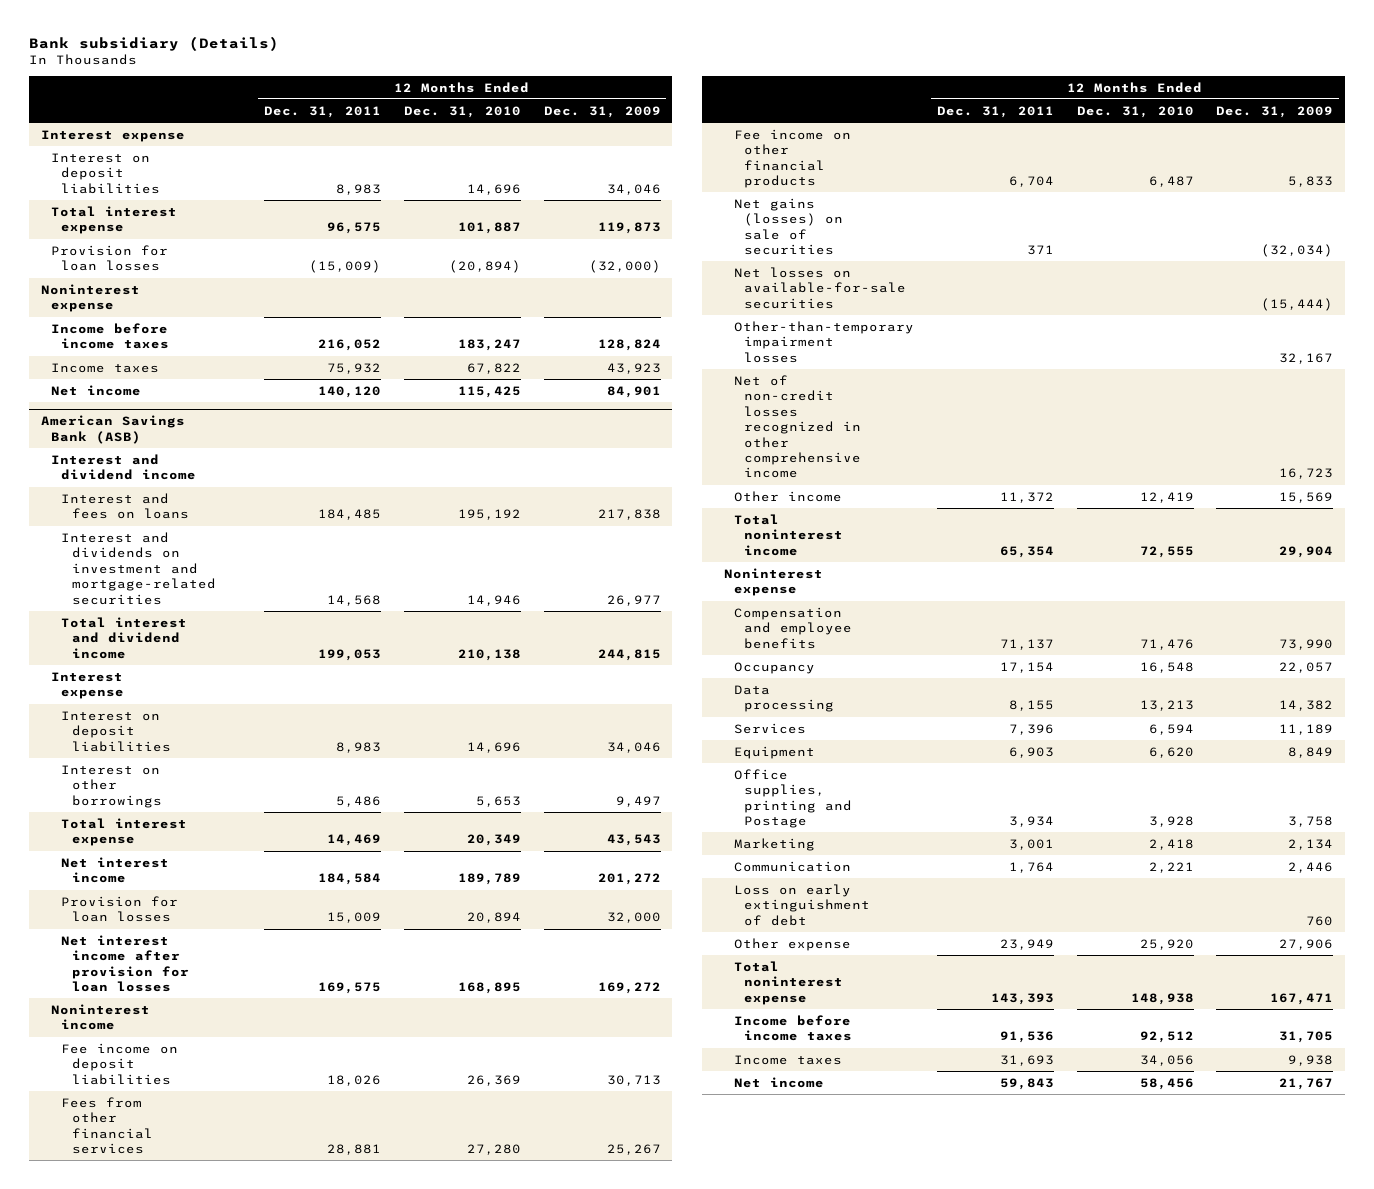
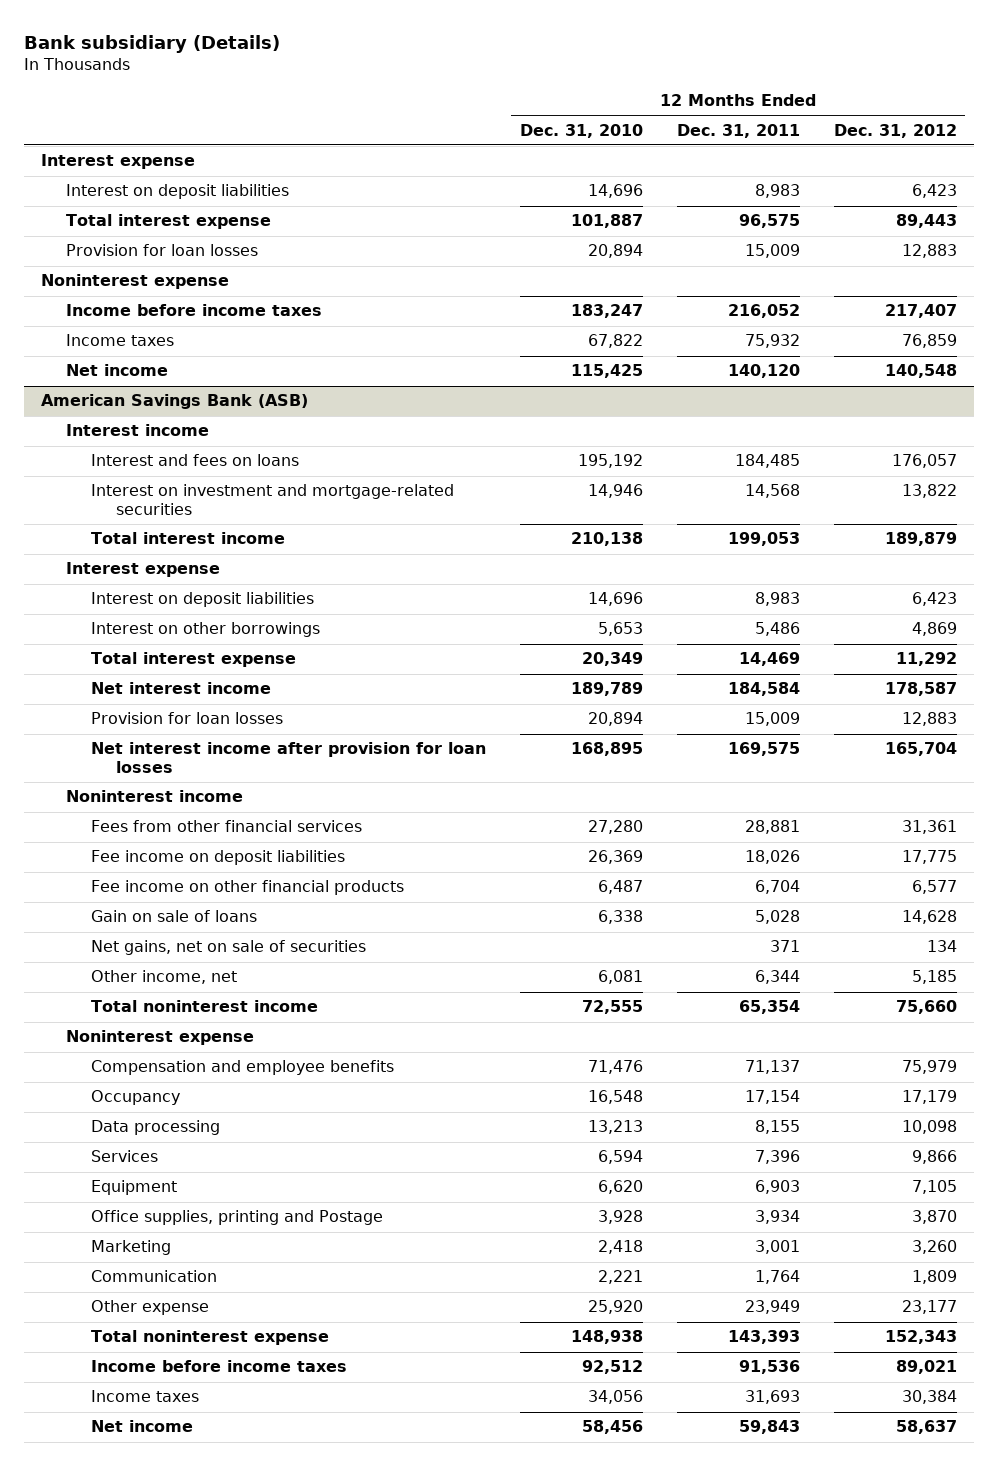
[543,105,661,118] Dec. 31, 2009 -> none
none -> [833,123,957,138] Dec. 31, 2012
[309,260,382,274] (15,009) -> [744,244,800,259] 15,009
[448,260,521,274] (20,894) -> [587,244,643,259] 20,894
[50,453,197,481] Interest and dividend income -> [66,424,210,437] Interest income
[61,531,216,605] Interest and dividends on investment and mortgage-related securities -> [90,484,454,515] Interest on investment and mortgage-related securities
[61,616,188,659] Total interest and dividend income -> [90,532,285,545] Total interest income
[61,1042,179,1085] Fee income on deposit liabilities -> [90,850,345,866] Fee income on deposit liabilities
[734,266,907,309] Net losses on available-for-sale securities -> none
[734,320,915,363] Other-than-temporary impairment losses -> none
[734,374,862,479] Net of non-credit losses recognized in other comprehensive income -> none
none -> [90,910,257,923] Gain on sale of loans
[734,197,844,256] Net gains (losses) on sale of securities -> [90,940,366,956] Net gains, net on sale of securities
[734,490,843,502] Other income -> [90,970,237,985] Other income, net
[999,491,1054,503] 11,372 -> [754,970,800,985] 6,344
[1139,491,1194,503] 12,419 -> [597,970,643,985] 6,081
[734,883,871,926] Loss on early extinguishment of debt -> none

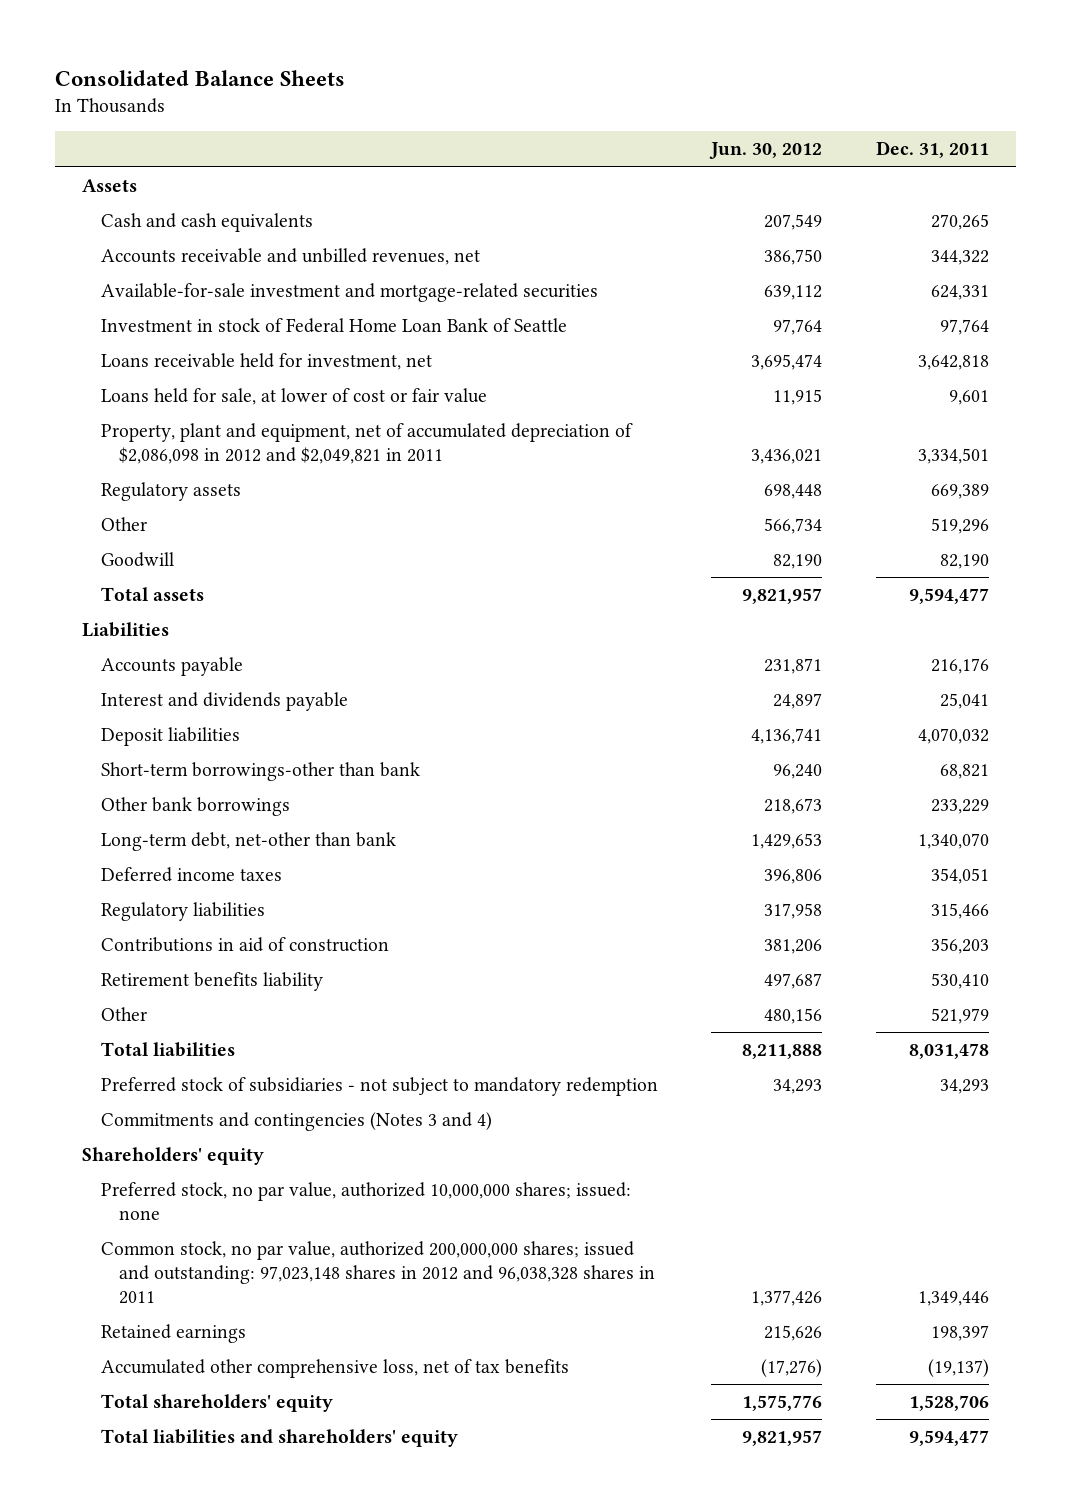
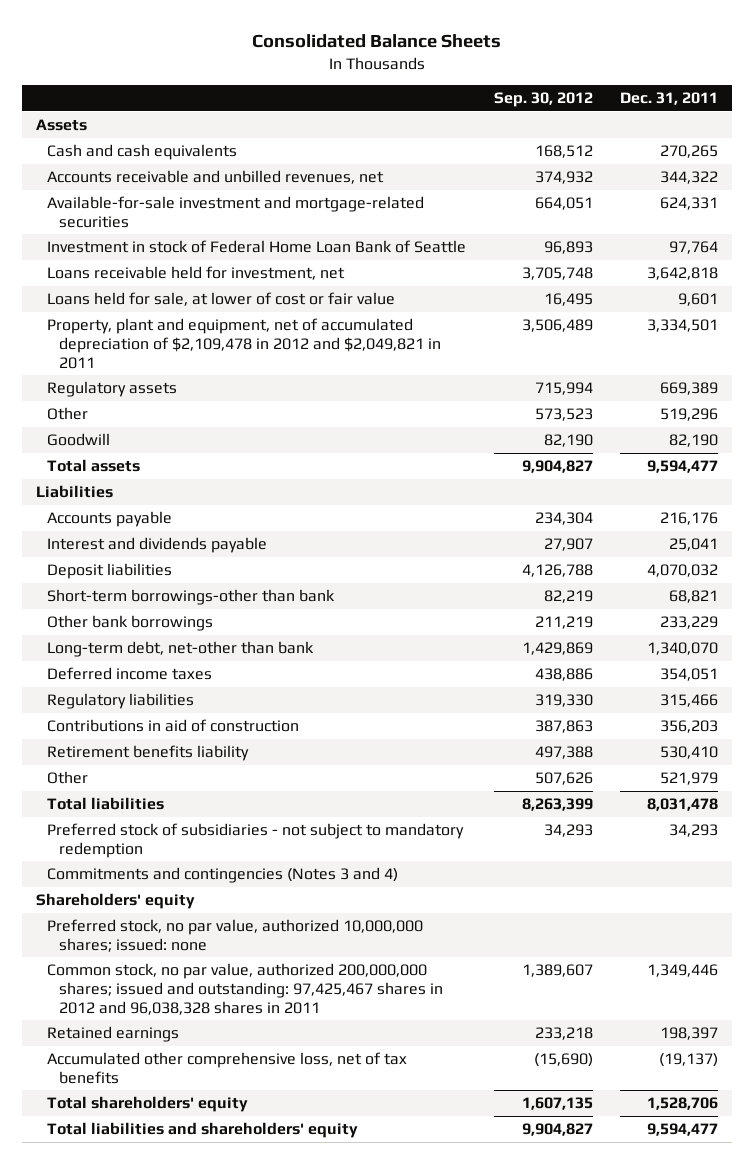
[709,142,823,160] Jun. 30, 2012 -> none
none -> [493,92,593,108] Sep. 30, 2012
[100,422,633,464] Property, plant and equipment, net of accumulated depreciation of $2,086,098 in 2012 and $2,049,821 in 2011 -> [47,317,441,369] Property, plant and equipment, net of accumulated depreciation of $2,109,478 in 2012 and $2,049,821 in 2011
[100,1240,656,1304] Common stock, no par value, authorized 200,000,000 shares; issued and outstanding: 97,023,148 shares in 2012 and 96,038,328 shares in 2011 -> [47,962,443,1015] Common stock, no par value, authorized 200,000,000 shares; issued and outstanding: 97,425,467 shares in 2012 and 96,038,328 shares in 2011

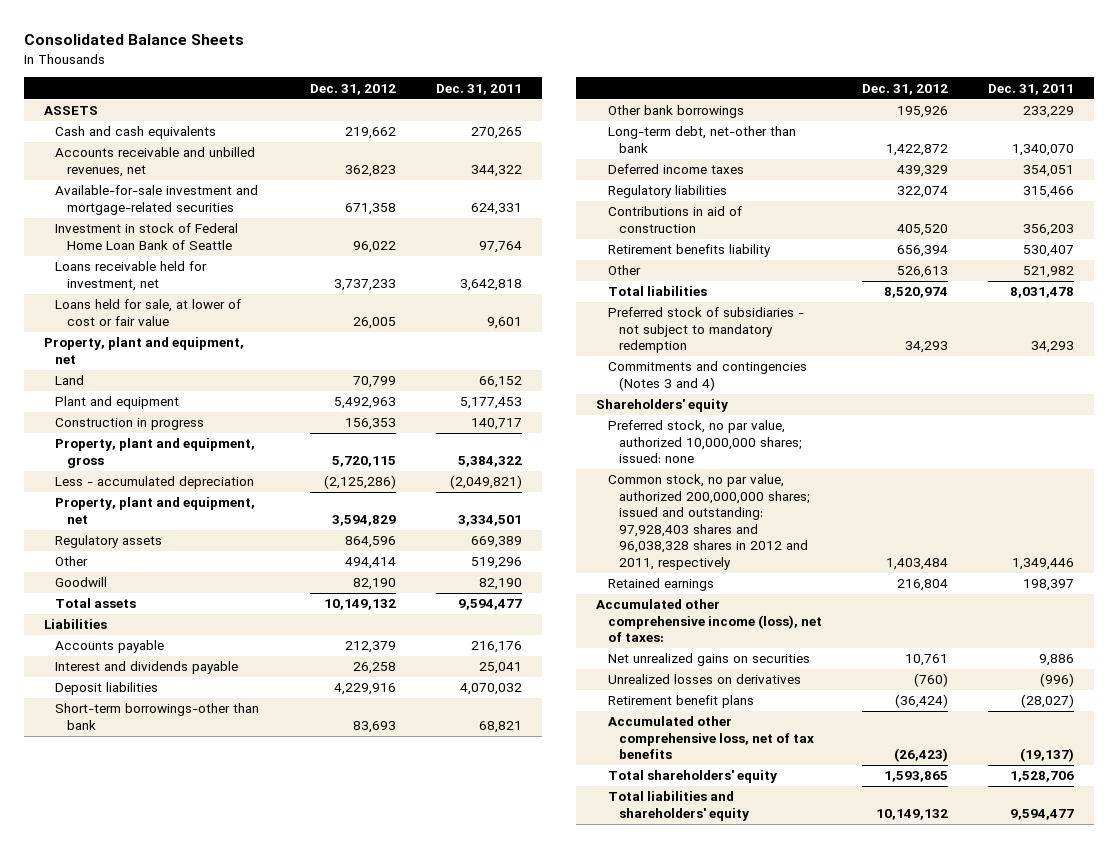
[493,92,593,108] Sep. 30, 2012 -> none
none -> [309,83,396,95] Dec. 31, 2012
[35,118,87,131] Assets -> [44,106,99,116] ASSETS
none -> [44,337,245,364] Property, plant and equipment, net
none -> [55,375,85,386] Land
none -> [55,396,180,410] Plant and equipment
none -> [55,418,205,431] Construction in progress
none -> [55,438,256,468] Property, plant and equipment, gross
none -> [55,476,255,490] Less - accumulated depreciation
[47,317,441,369] Property, plant and equipment, net of accumulated depreciation of $2,109,478 in 2012 and $2,049,821 in 2011 -> [55,497,256,524] Property, plant and equipment, net
[660,745,719,759] 530,410 -> [1022,245,1074,258] 530,407
[660,771,719,785] 521,979 -> [1022,266,1074,279] 521,982
[47,962,443,1015] Common stock, no par value, authorized 200,000,000 shares; issued and outstanding: 97,425,467 shares in 2012 and 96,038,328 shares in 2011 -> [607,474,810,570] Common stock, no par value, authorized 200,000,000 shares; issued and outstanding: 97,928,403 shares and 96,038,328 shares in 2012 and 2011, respectively
none -> [596,599,822,643] Accumulated other comprehensive income (loss), net of taxes:
none -> [607,653,810,667] Net unrealized gains on securities
none -> [607,674,801,685] Unrealized losses on derivatives
none -> [607,695,754,709] Retirement benefit plans

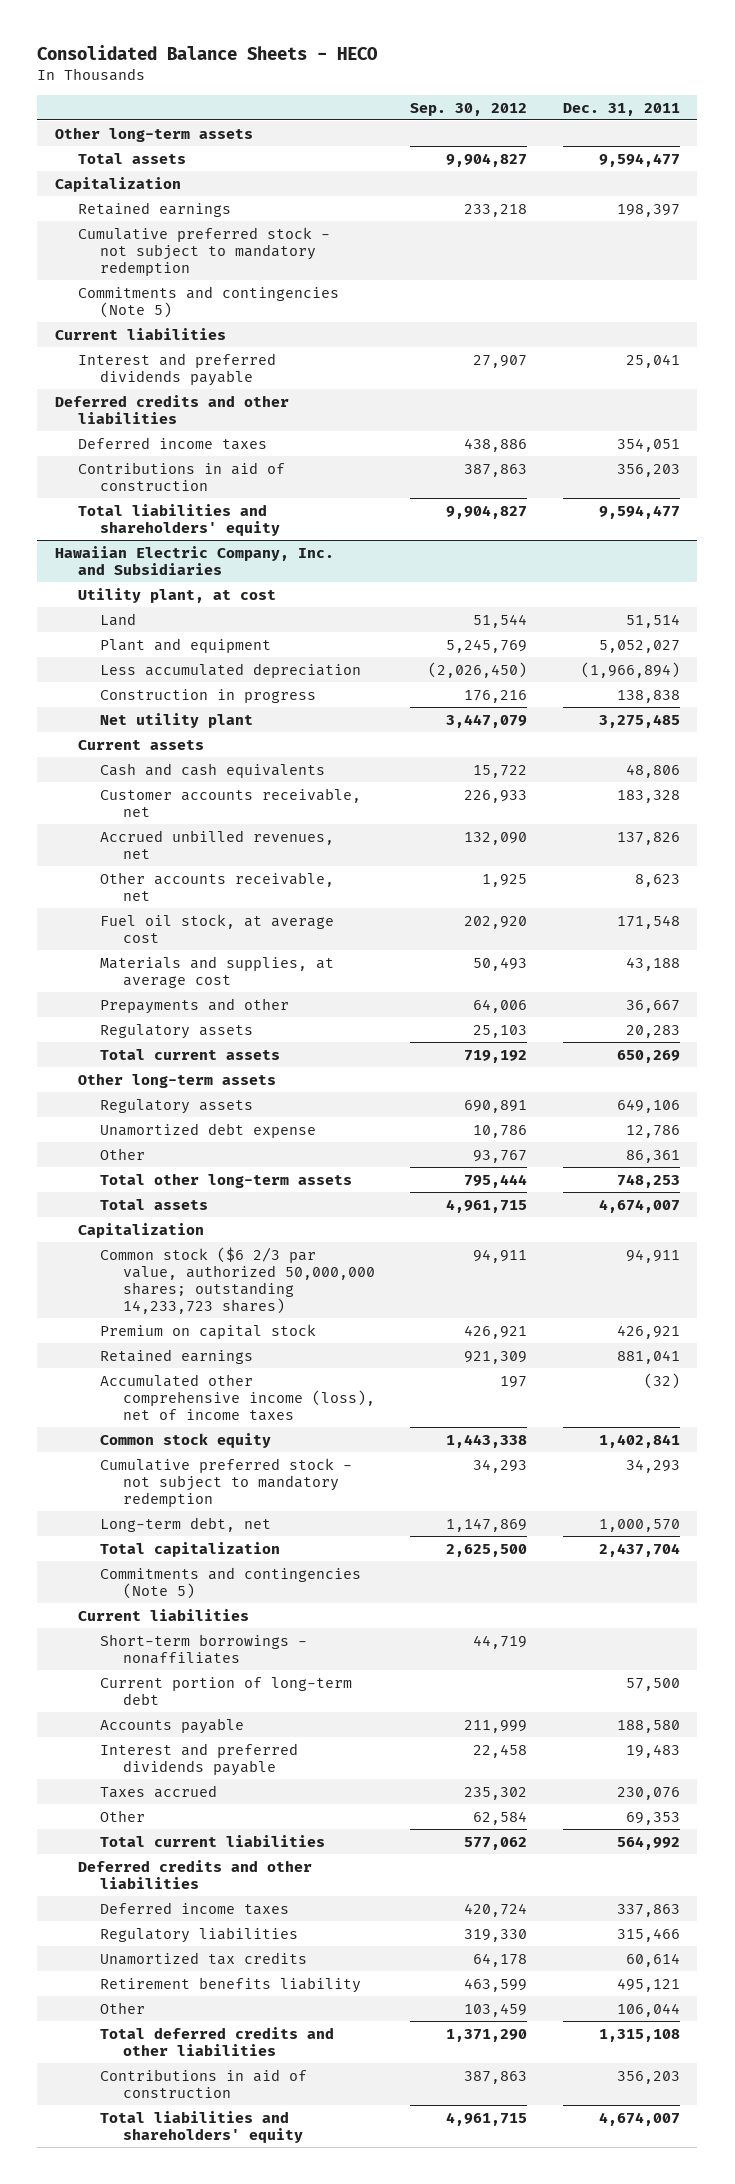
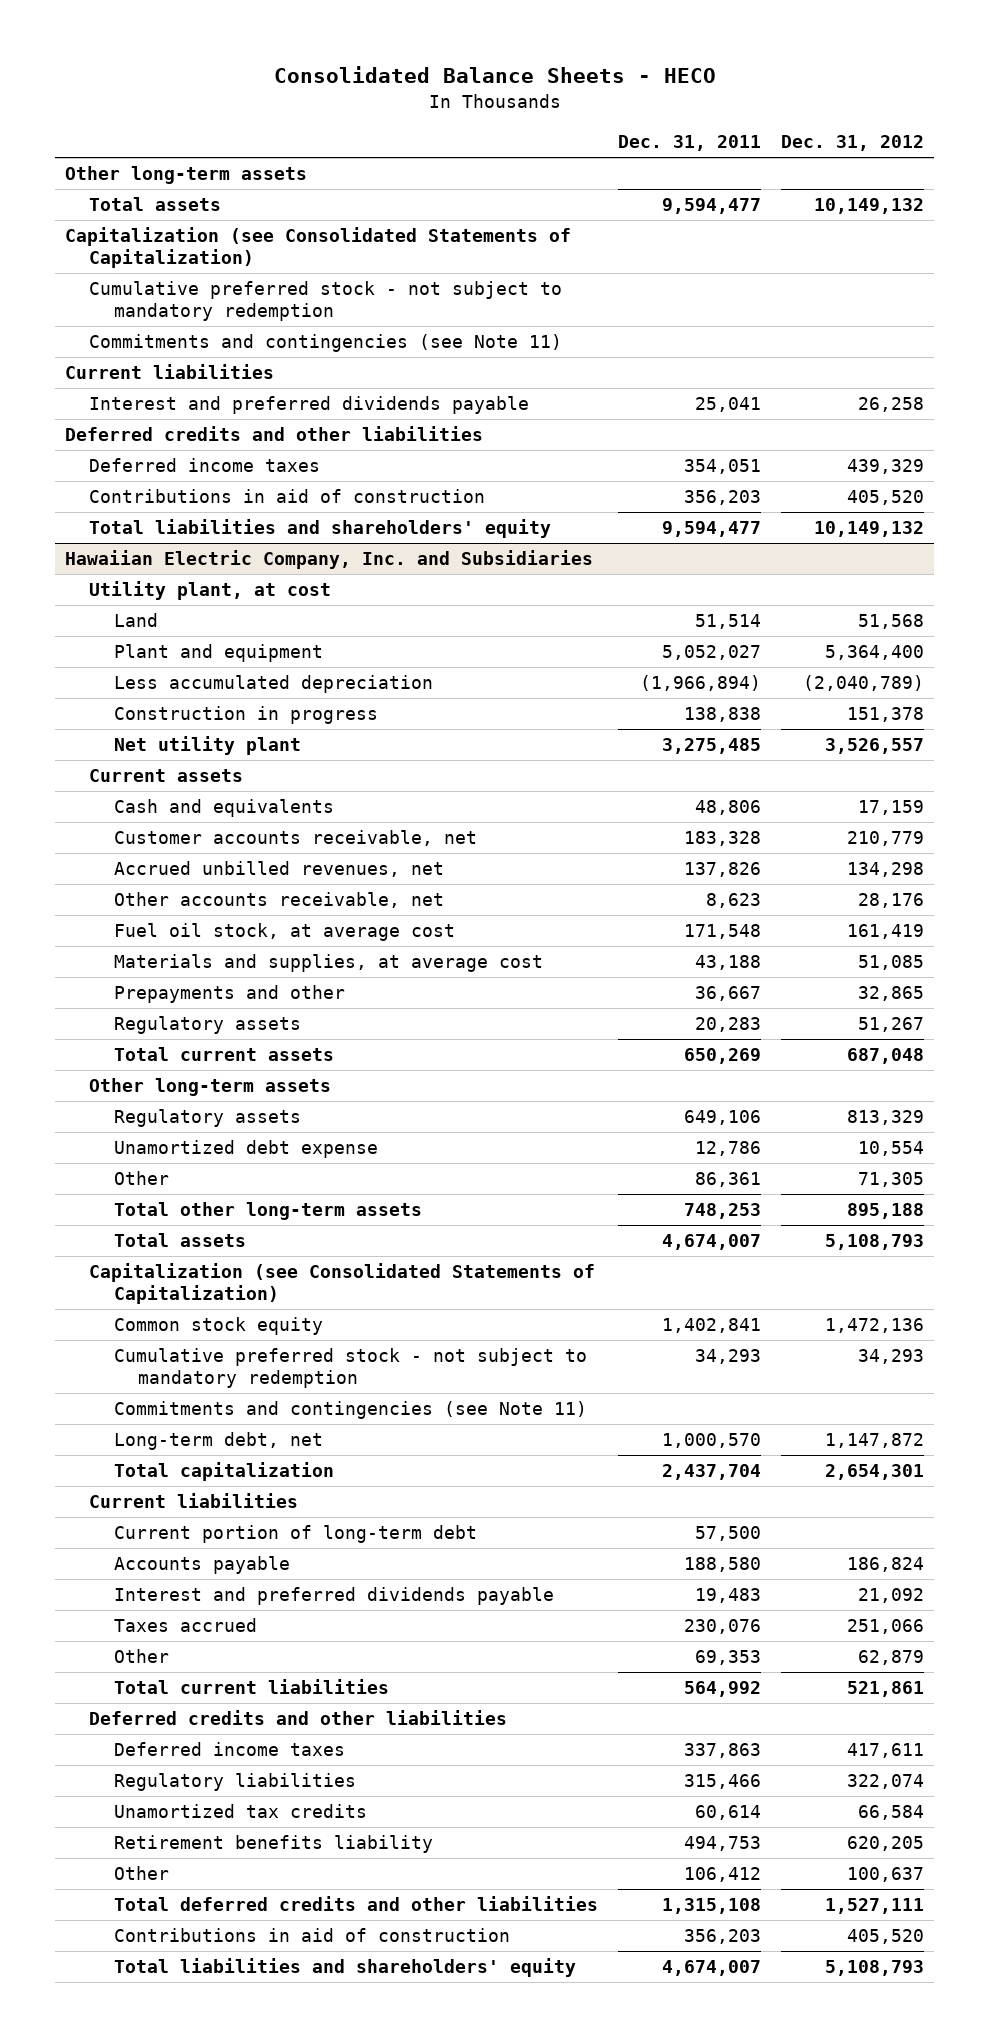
[410,102,528,116] Sep. 30, 2012 -> none
none -> [781,135,925,152] Dec. 31, 2012
[77,201,231,217] Retained earnings -> none
[54,176,181,192] Capitalization -> [65,227,572,269] Capitalization (see Consolidated Statements of Capitalization)
[77,285,339,318] Commitments and contingencies (Note 5) -> [89,334,563,353] Commitments and contingencies (see Note 11)
[100,762,326,778] Cash and cash equivalents -> [113,799,334,818] Cash and equivalents
[100,1246,376,1315] Common stock ($6 2/3 par value, authorized 50,000,000 shares; outstanding 14,233,723 shares) -> none
[100,1323,317,1339] Premium on capital stock -> none
[100,1348,254,1364] Retained earnings -> none
[100,1373,376,1421] Accumulated other comprehensive income (loss), net of income taxes -> none
[77,1222,204,1238] Capitalization -> [89,1263,596,1305] Capitalization (see Consolidated Statements of Capitalization)
none -> [113,1401,587,1420] Commitments and contingencies (see Note 11)
[100,1566,362,1599] Commitments and contingencies (Note 5) -> none
[100,1633,308,1664] Short-term borrowings - nonaffiliates -> none
[616,1977,680,1992] 495,121 -> [684,1836,762,1852] 494,753
[616,2002,680,2017] 106,044 -> [684,1867,762,1883] 106,412

